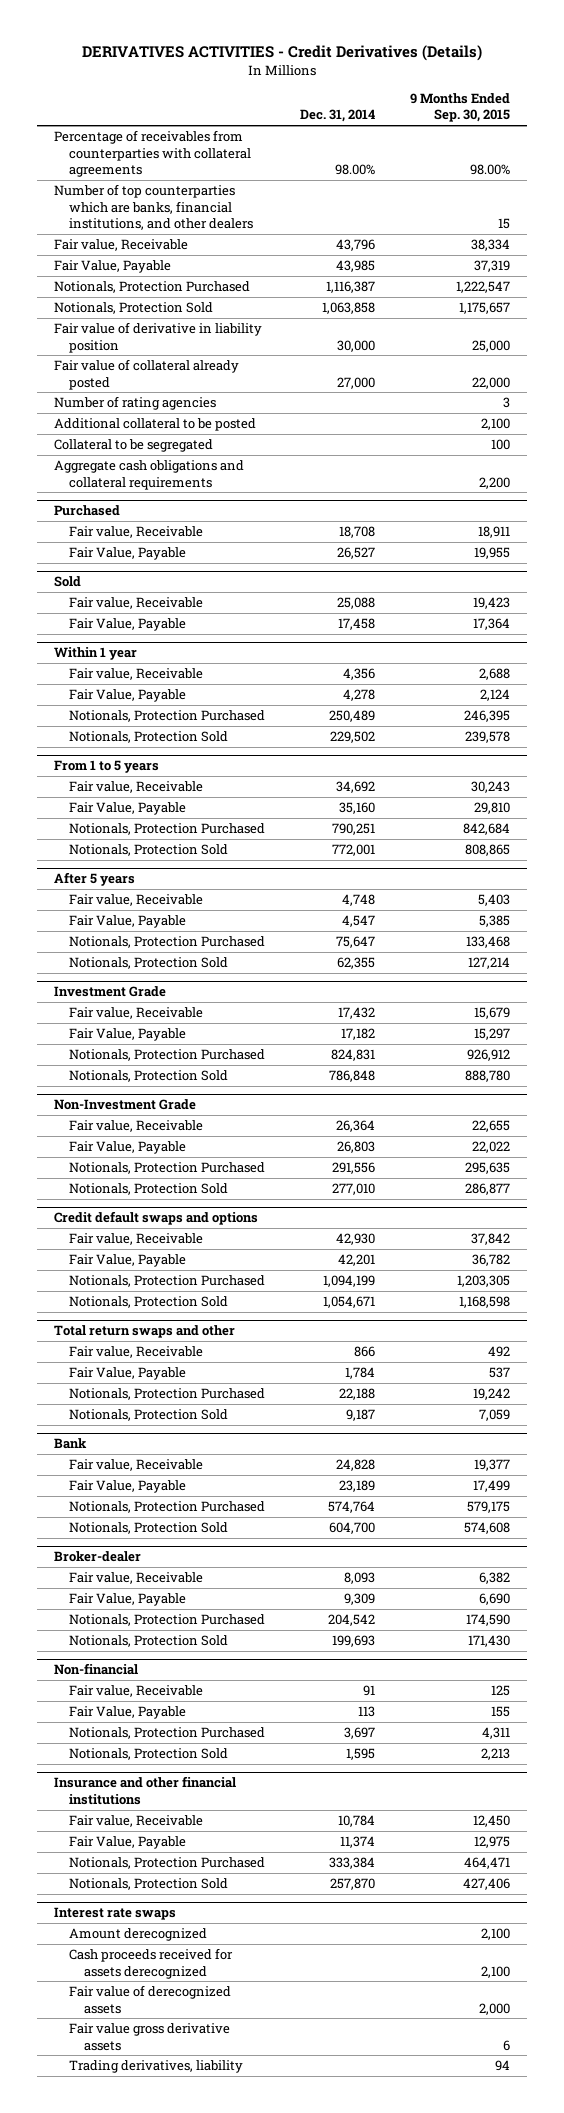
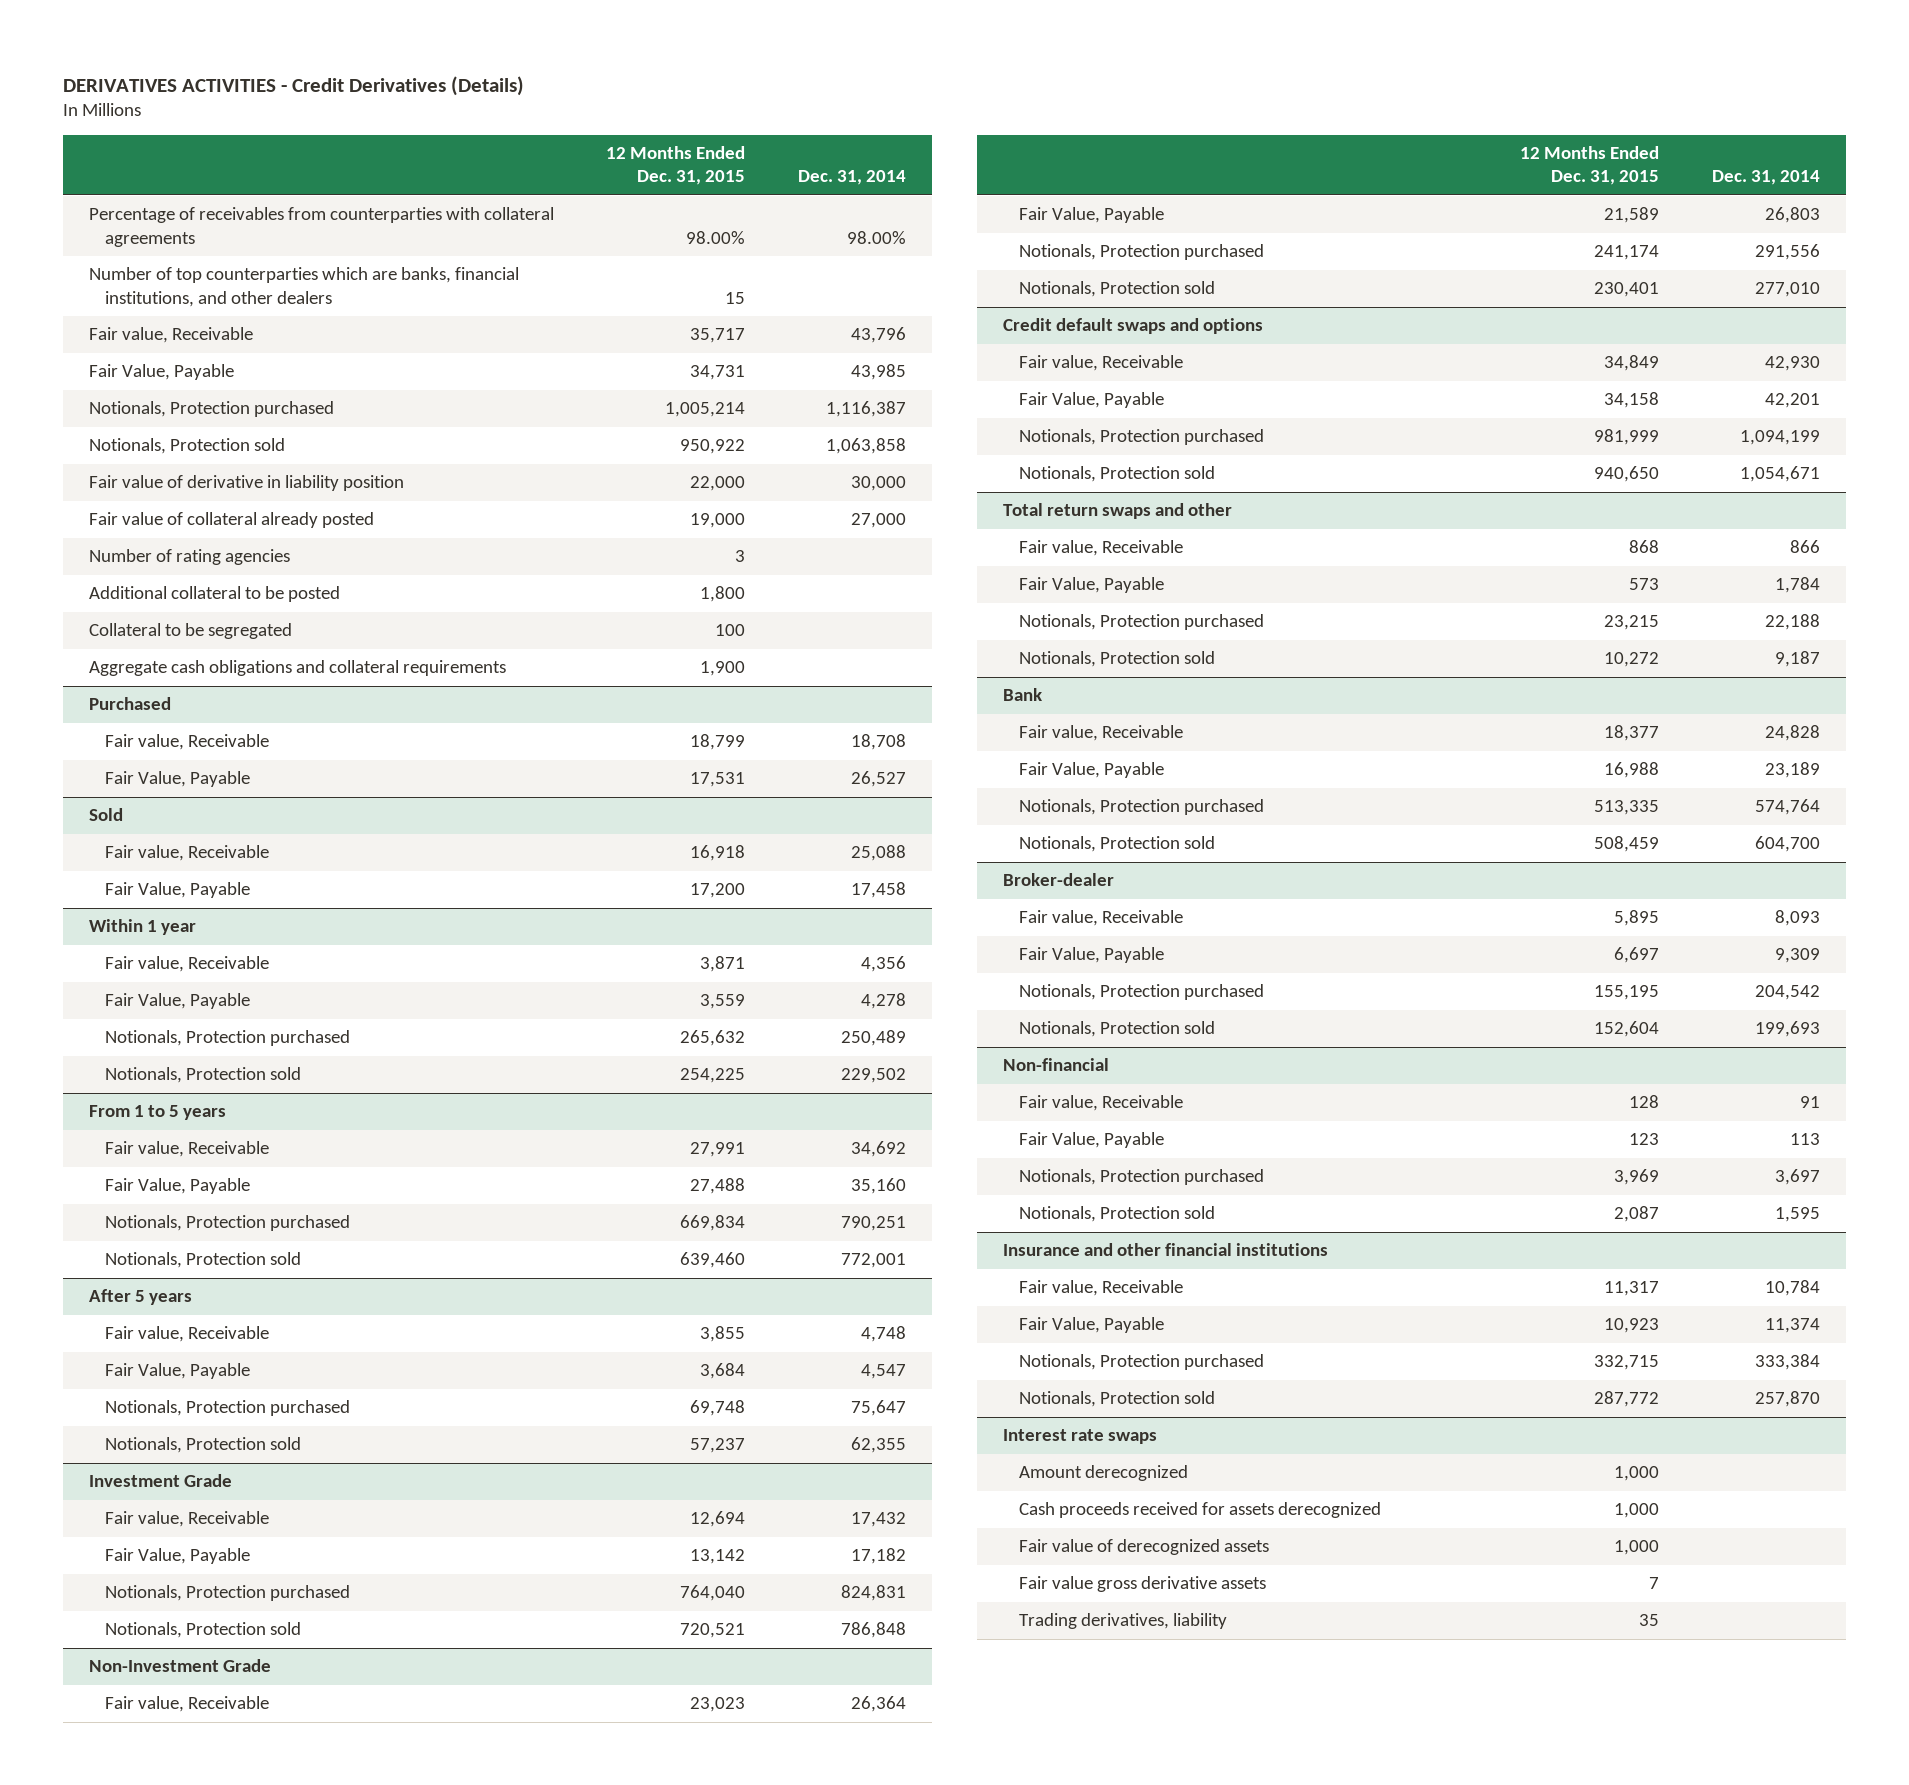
[409,92,510,123] 9 Months Ended Sep. 30, 2015 -> none
none -> [606,145,746,186] 12 Months Ended Dec. 31, 2015
[54,281,251,294] Notionals, Protection Purchased -> [89,401,335,418] Notionals, Protection purchased
[54,302,214,315] Notionals, Protection Sold -> [89,438,286,455] Notionals, Protection sold
[69,710,266,723] Notionals, Protection Purchased -> [104,1030,350,1047] Notionals, Protection purchased
[69,731,229,744] Notionals, Protection Sold -> [104,1067,301,1084] Notionals, Protection sold
[69,823,266,836] Notionals, Protection Purchased -> [104,1215,350,1232] Notionals, Protection purchased
[69,844,229,857] Notionals, Protection Sold -> [104,1252,301,1269] Notionals, Protection sold
[69,936,266,949] Notionals, Protection Purchased -> [104,1400,350,1417] Notionals, Protection purchased
[69,957,229,970] Notionals, Protection Sold -> [104,1437,301,1454] Notionals, Protection sold
[69,1049,266,1062] Notionals, Protection Purchased -> [104,1585,350,1602] Notionals, Protection purchased
[69,1070,229,1083] Notionals, Protection Sold -> [104,1622,301,1639] Notionals, Protection sold
[69,1162,266,1175] Notionals, Protection Purchased -> [1018,244,1264,261] Notionals, Protection purchased
[69,1183,229,1196] Notionals, Protection Sold -> [1018,281,1215,298] Notionals, Protection sold
[69,1275,266,1288] Notionals, Protection Purchased -> [1018,429,1264,446] Notionals, Protection purchased
[69,1296,229,1309] Notionals, Protection Sold -> [1018,466,1215,483] Notionals, Protection sold
[69,1388,266,1401] Notionals, Protection Purchased -> [1018,614,1264,631] Notionals, Protection purchased
[69,1409,229,1422] Notionals, Protection Sold -> [1018,651,1215,668] Notionals, Protection sold
[69,1501,266,1514] Notionals, Protection Purchased -> [1018,799,1264,816] Notionals, Protection purchased
[69,1522,229,1535] Notionals, Protection Sold -> [1018,836,1215,853] Notionals, Protection sold
[69,1614,266,1627] Notionals, Protection Purchased -> [1018,984,1264,1001] Notionals, Protection purchased
[69,1635,229,1648] Notionals, Protection Sold -> [1018,1021,1215,1038] Notionals, Protection sold
[69,1727,266,1740] Notionals, Protection Purchased -> [1018,1169,1264,1186] Notionals, Protection purchased
[69,1748,229,1761] Notionals, Protection Sold -> [1018,1206,1215,1223] Notionals, Protection sold
[69,1857,266,1870] Notionals, Protection Purchased -> [1018,1354,1264,1371] Notionals, Protection purchased
[69,1878,229,1891] Notionals, Protection Sold -> [1018,1391,1215,1408] Notionals, Protection sold

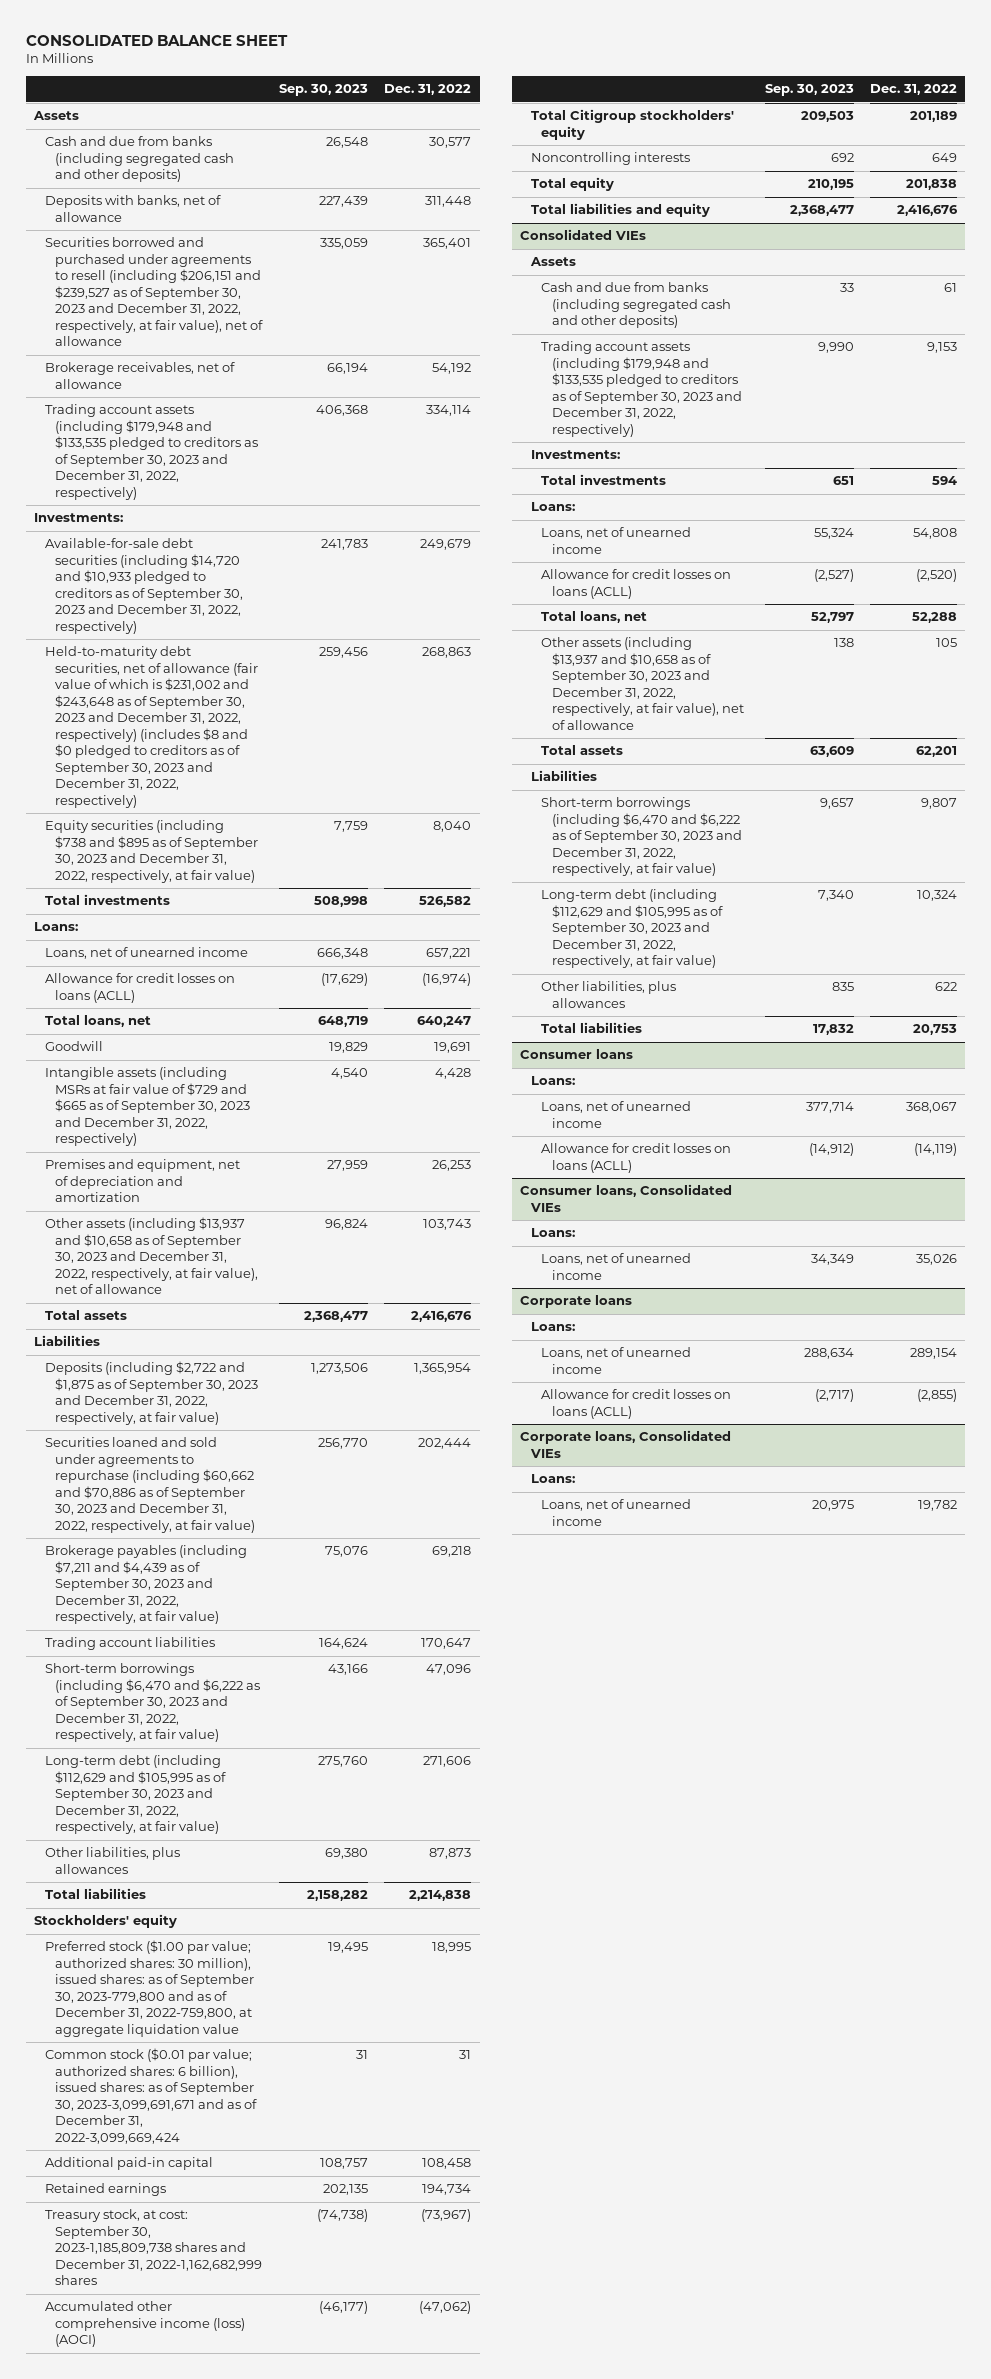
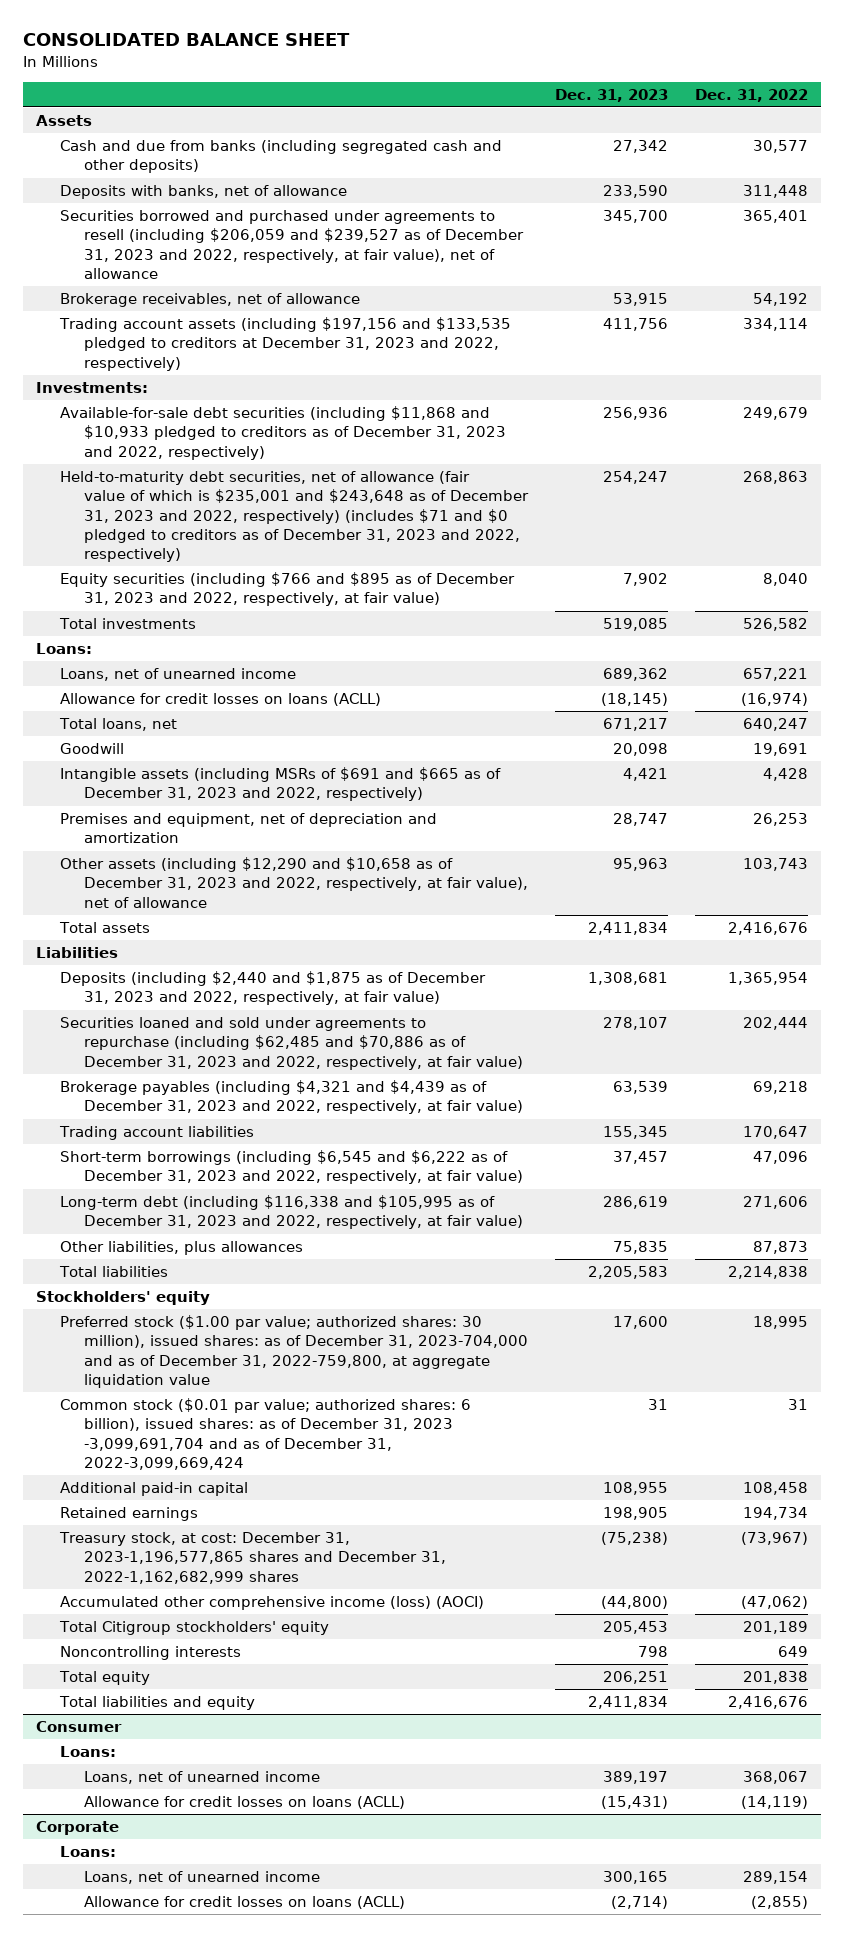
[278,84,368,97] Sep. 30, 2023 -> none
none -> [554,88,668,102] Dec. 31, 2023
[44,237,264,347] Securities borrowed and purchased under agreements to resell (including $206,151 and $239,527 as of September 30, 2023 and December 31, 2022, respectively, at fair value), net of allowance -> [60,210,525,279] Securities borrowed and purchased under agreements to resell (including $206,059 and $239,527 as of December 31, 2023 and 2022, respectively, at fair value), net of allowance
[44,404,259,500] Trading account assets (including $179,948 and $133,535 pledged to creditors as of September 30, 2023 and December 31, 2022, respectively) -> [59,317,512,371] Trading account assets (including $197,156 and $133,535 pledged to creditors at December 31, 2023 and 2022, respectively)
[44,538,244,634] Available-for-sale debt securities (including $14,720 and $10,933 pledged to creditors as of September 30, 2023 and December 31, 2022, respectively) -> [60,406,507,460] Available-for-sale debt securities (including $11,868 and $10,933 pledged to creditors as of December 31, 2023 and 2022, respectively)
[44,646,259,808] Held-to-maturity debt securities, net of allowance (fair value of which is $231,002 and $243,648 as of September 30, 2023 and December 31, 2022, respectively) (includes $8 and $0 pledged to creditors as of September 30, 2023 and December 31, 2022, respectively) -> [60,471,530,563] Held-to-maturity debt securities, net of allowance (fair value of which is $235,001 and $243,648 as of December 31, 2023 and 2022, respectively) (includes $71 and $0 pledged to creditors as of December 31, 2023 and 2022, respectively)
[44,820,259,883] Equity securities (including $738 and $895 as of September 30, 2023 and December 31, 2022, respectively, at fair value) -> [60,572,516,607] Equity securities (including $766 and $895 as of December 31, 2023 and 2022, respectively, at fair value)
[44,1067,251,1147] Intangible assets (including MSRs at fair value of $729 and $665 as of September 30, 2023 and December 31, 2022, respectively) -> [60,767,502,802] Intangible assets (including MSRs of $691 and $665 as of December 31, 2023 and 2022, respectively)
[44,1217,259,1295] Other assets (including $13,937 and $10,658 as of September 30, 2023 and December 31, 2022, respectively, at fair value), net of allowance -> [60,857,529,908] Other assets (including $12,290 and $10,658 as of December 31, 2023 and 2022, respectively, at fair value), net of allowance
[44,1361,259,1425] Deposits (including $2,722 and $1,875 as of September 30, 2023 and December 31, 2022, respectively, at fair value) -> [60,971,487,1006] Deposits (including $2,440 and $1,875 as of December 31, 2023 and 2022, respectively, at fair value)
[44,1437,256,1533] Securities loaned and sold under agreements to repurchase (including $60,662 and $70,886 as of September 30, 2023 and December 31, 2022, respectively, at fair value) -> [60,1017,524,1070] Securities loaned and sold under agreements to repurchase (including $62,485 and $70,886 as of December 31, 2023 and 2022, respectively, at fair value)
[44,1545,247,1625] Brokerage payables (including $7,211 and $4,439 as of September 30, 2023 and December 31, 2022, respectively, at fair value) -> [60,1080,524,1115] Brokerage payables (including $4,321 and $4,439 as of December 31, 2023 and 2022, respectively, at fair value)
[44,1663,261,1743] Short-term borrowings (including $6,470 and $6,222 as of September 30, 2023 and December 31, 2022, respectively, at fair value) -> [60,1150,524,1185] Short-term borrowings (including $6,545 and $6,222 as of December 31, 2023 and 2022, respectively, at fair value)
[44,1755,227,1835] Long-term debt (including $112,629 and $105,995 as of September 30, 2023 and December 31, 2022, respectively, at fair value) -> [60,1195,524,1230] Long-term debt (including $116,338 and $105,995 as of December 31, 2023 and 2022, respectively, at fair value)
[44,1940,255,2037] Preferred stock ($1.00 par value; authorized shares: 30 million), issued shares: as of September 30, 2023-779,800 and as of December 31, 2022-759,800, at aggregate liquidation value -> [60,1315,529,1388] Preferred stock ($1.00 par value; authorized shares: 30 million), issued shares: as of December 31, 2023-704,000 and as of December 31, 2022-759,800, at aggregate liquidation value
[44,2048,258,2144] Common stock ($0.01 par value; authorized shares: 6 billion), issued shares: as of September 30, 2023-3,099,691,671 and as of December 31, 2022-3,099,669,424 -> [60,1398,472,1470] Common stock ($0.01 par value; authorized shares: 6 billion), issued shares: as of December 31, 2023 -3,099,691,704 and as of December 31, 2022-3,099,669,424
[44,2209,263,2286] Treasury stock, at cost: September 30, 2023-1,185,809,738 shares and December 31, 2022-1,162,682,999 shares -> [59,1532,447,1584] Treasury stock, at cost: December 31, 2023-1,196,577,865 shares and December 31, 2022-1,162,682,999 shares
[519,229,646,241] Consolidated VIEs -> none
[529,257,576,267] Assets -> none
[541,282,731,329] Cash and due from banks (including segregated cash and other deposits) -> none
[541,341,742,437] Trading account assets (including $179,948 and $133,535 pledged to creditors as of September 30, 2023 and December 31, 2022, respectively) -> none
[530,450,620,460] Investments: -> none
[541,474,667,486] Total investments -> none
[530,502,575,512] Loans: -> none
[541,527,692,554] Loans, net of unearned income -> none
[541,569,732,599] Allowance for credit losses on loans (ACLL) -> none
[541,611,648,624] Total loans, net -> none
[541,637,744,730] Other assets (including $13,937 and $10,658 as of September 30, 2023 and December 31, 2022, respectively, at fair value), net of allowance -> none
[541,745,624,756] Total assets -> none
[530,770,597,782] Liabilities -> none
[541,797,742,877] Short-term borrowings (including $6,470 and $6,222 as of September 30, 2023 and December 31, 2022, respectively, at fair value) -> none
[541,889,723,969] Long-term debt (including $112,629 and $105,995 as of September 30, 2023 and December 31, 2022, respectively, at fair value) -> none
[541,981,677,1008] Other liabilities, plus allowances -> none
[541,1022,643,1034] Total liabilities -> none
[519,1049,633,1060] Consumer loans -> [36,1721,123,1733] Consumer
[519,1184,732,1212] Consumer loans, Consolidated VIEs -> none
[530,1228,575,1238] Loans: -> none
[541,1253,692,1280] Loans, net of unearned income -> none
[519,1295,632,1309] Corporate loans -> [36,1821,120,1836] Corporate
[519,1430,731,1458] Corporate loans, Consolidated VIEs -> none
[530,1474,575,1484] Loans: -> none
[541,1499,692,1526] Loans, net of unearned income -> none

